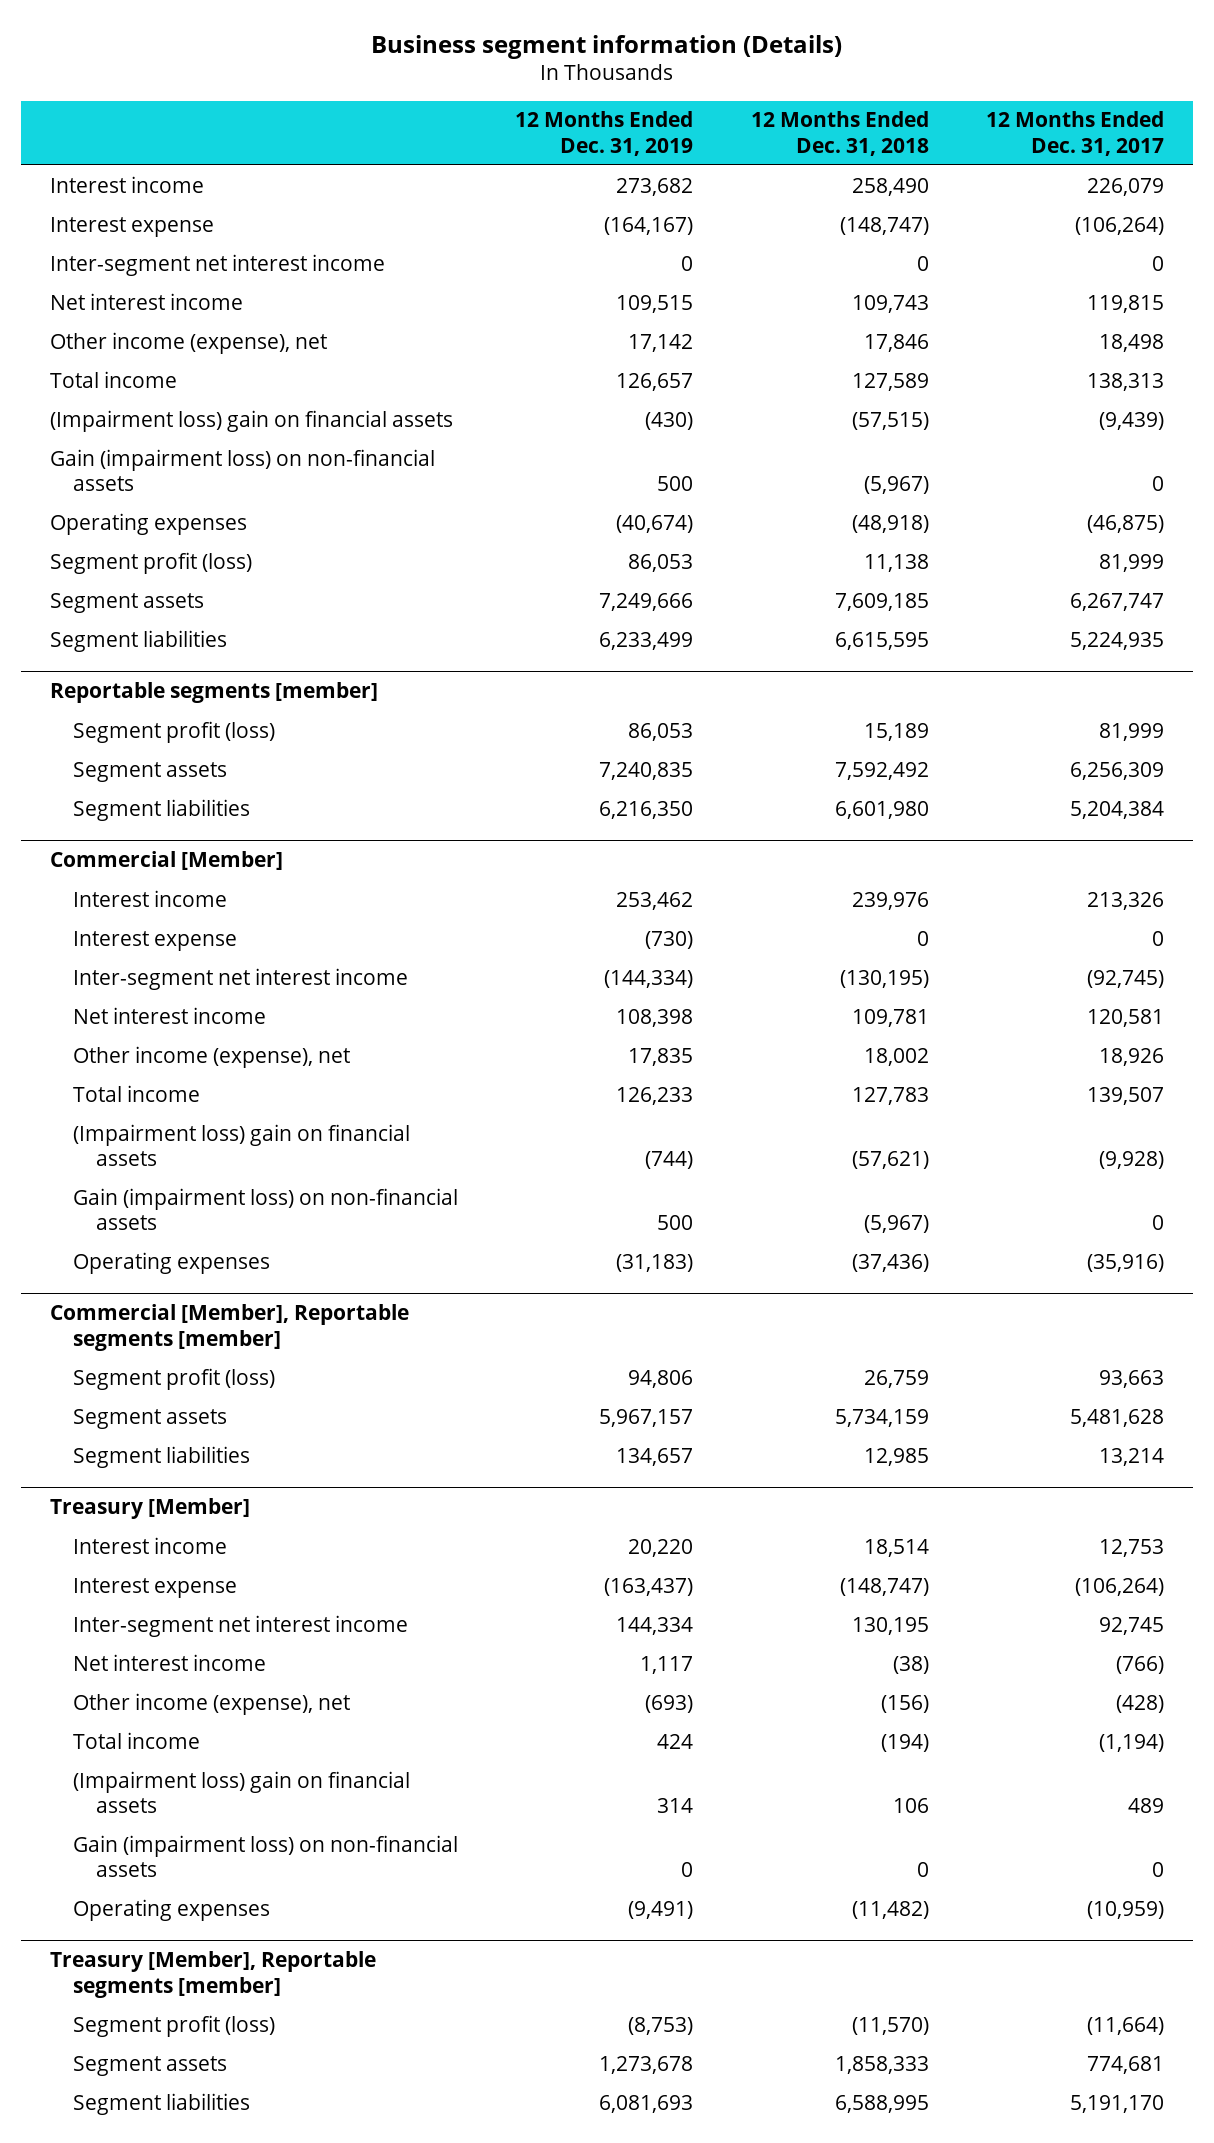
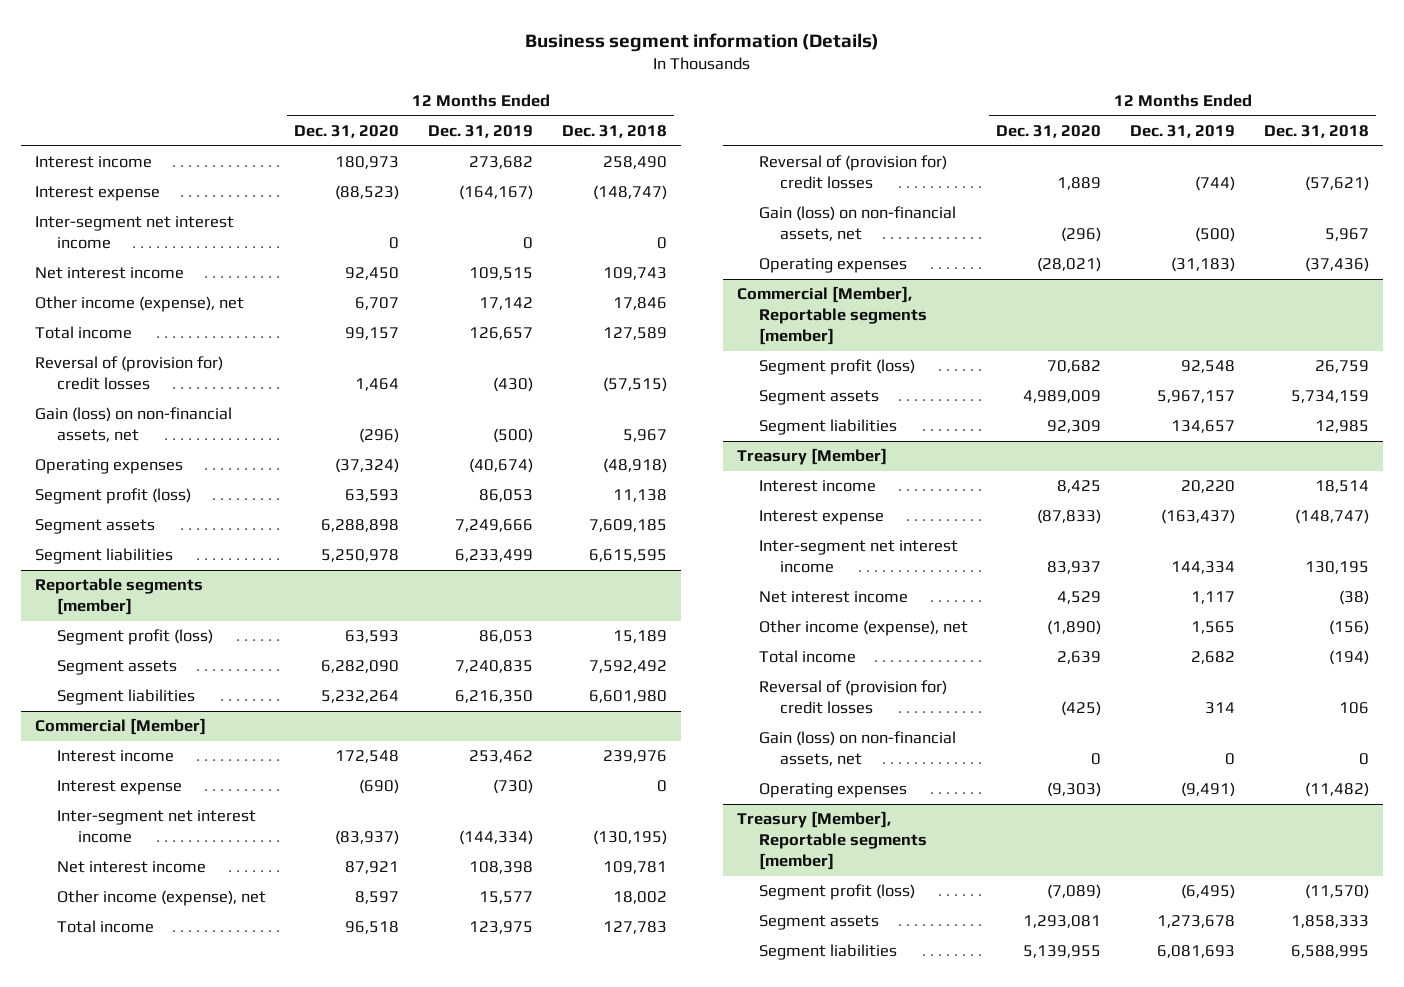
[986,111,1165,156] 12 Months Ended Dec. 31, 2017 -> none
none -> [294,125,400,139] Dec. 31, 2020
[50,409,454,432] (Impairment loss) gain on financial assets -> [35,356,224,391] Reversal of (provision for) credit losses
[50,448,436,491] Gain (impairment loss) on non-financial assets -> [35,407,233,443] Gain (loss) on non-financial assets, net
[657,475,694,491] 500 -> [493,428,534,444] (500)
[863,475,929,494] (5,967) -> [622,429,667,443] 5,967
[628,1047,694,1066] 17,835 -> [479,891,534,905] 15,577
[616,1086,694,1105] 126,233 -> [469,921,534,935] 123,975
[73,1123,411,1166] (Impairment loss) gain on financial assets -> [758,155,947,190] Reversal of (provision for) credit losses
[73,1187,459,1230] Gain (impairment loss) on non-financial assets -> [758,206,956,242] Gain (loss) on non-financial assets, net
[657,1214,694,1230] 500 -> [1195,227,1236,243] (500)
[863,1214,929,1233] (5,967) -> [1324,228,1369,242] 5,967
[628,1369,694,1388] 94,806 -> [1181,360,1236,374] 92,548
[645,1694,694,1713] (693) -> [1191,621,1236,635] 1,565
[657,1733,694,1749] 424 -> [1191,651,1236,665] 2,682
[73,1770,411,1813] (Impairment loss) gain on financial assets -> [758,680,947,715] Reversal of (provision for) credit losses
[73,1834,459,1877] Gain (impairment loss) on non-financial assets -> [758,731,956,767] Gain (loss) on non-financial assets, net
[628,2016,694,2035] (8,753) -> [1181,884,1236,900] (6,495)

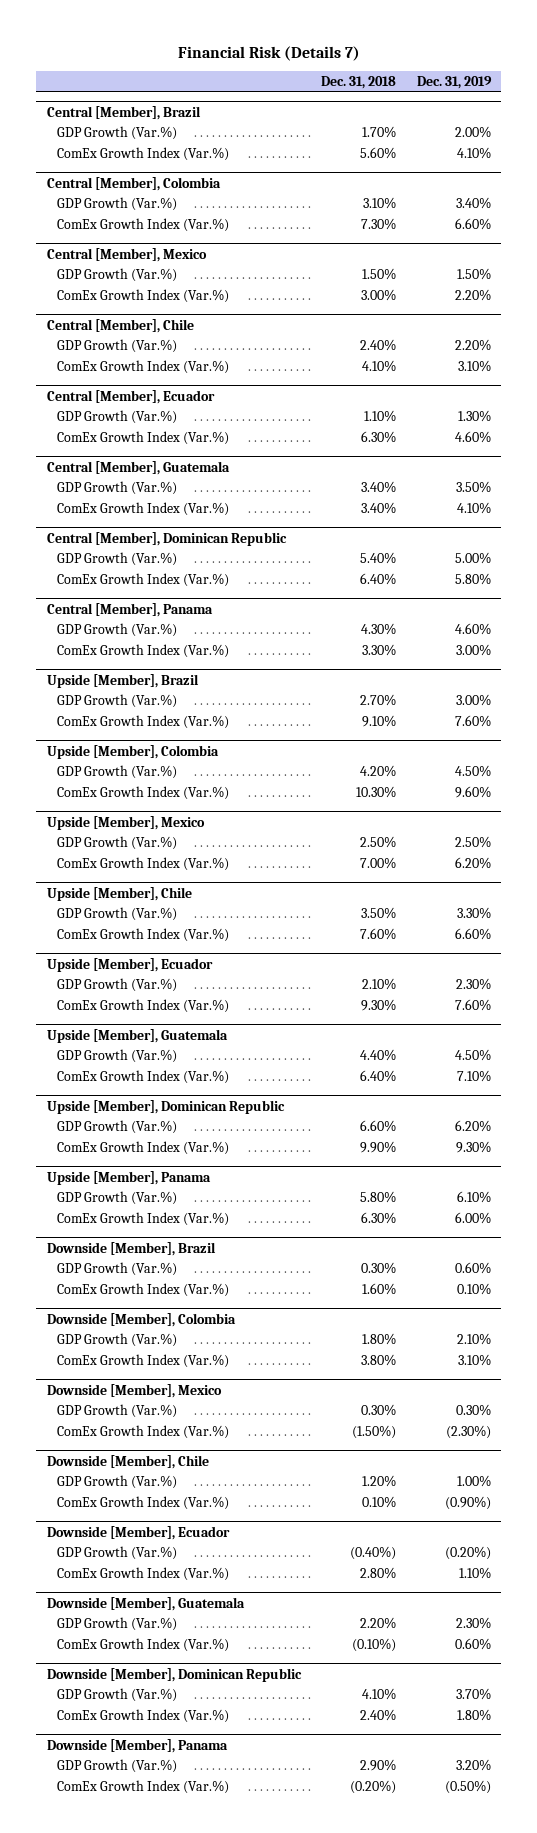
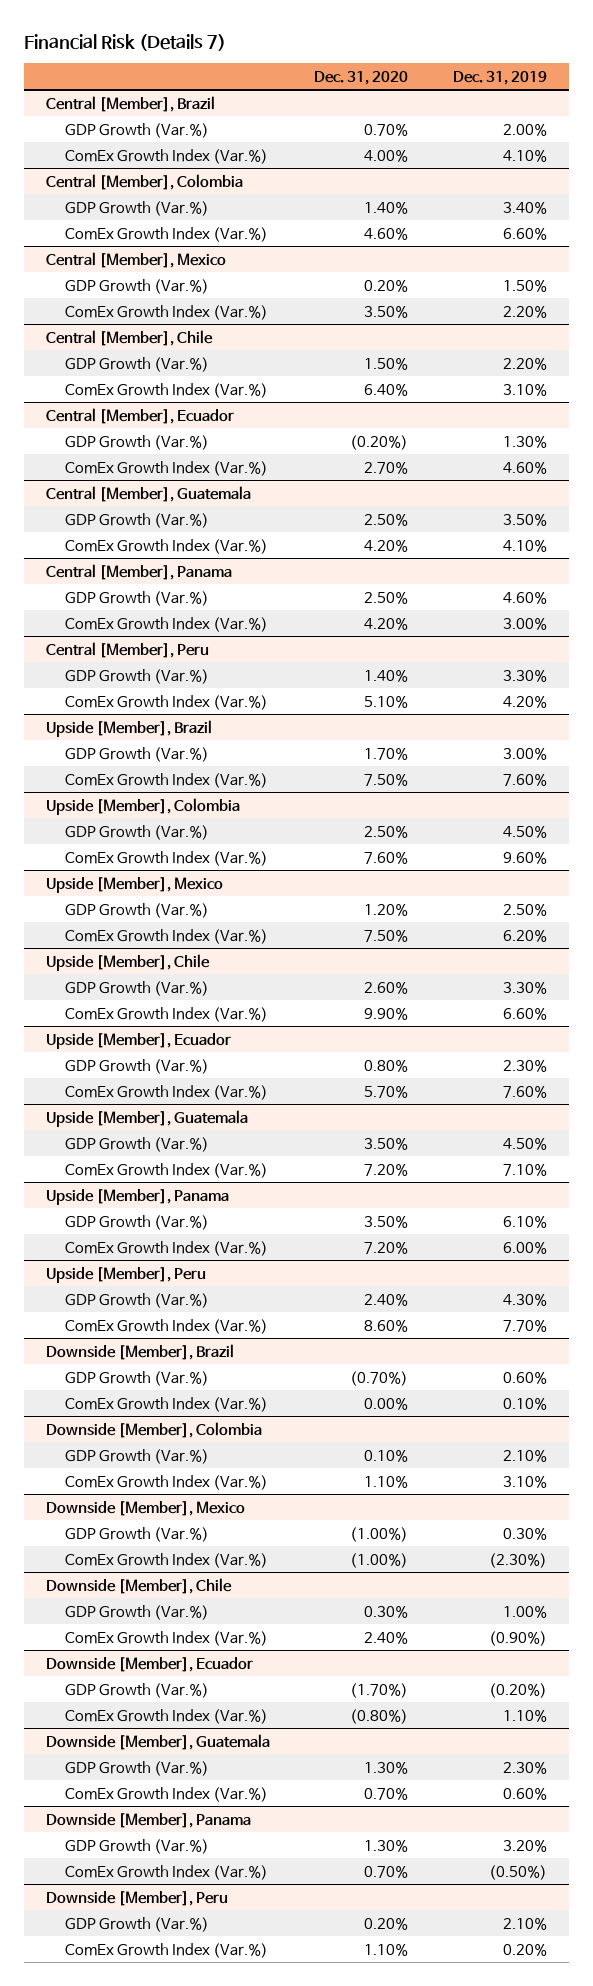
[321,76,397,90] Dec. 31, 2018 -> none
none -> [314,70,409,85] Dec. 31, 2020
[46,531,287,546] Central [Member], Dominican Republic -> none
[57,551,178,566] GDP Growth (Var.%) -> none
[57,572,230,587] ComEx Growth Index (Var.%) -> none
none -> [46,641,210,658] Central [Member], Peru
none -> [64,668,209,684] GDP Growth (Var.%)
none -> [64,694,268,710] ComEx Growth Index (Var.%)
[46,1099,285,1114] Upside [Member], Dominican Republic -> none
[57,1119,178,1134] GDP Growth (Var.%) -> none
[57,1140,230,1155] ComEx Growth Index (Var.%) -> none
none -> [46,1266,207,1283] Upside [Member], Peru
none -> [64,1292,209,1308] GDP Growth (Var.%)
none -> [64,1318,268,1334] ComEx Growth Index (Var.%)
[46,1667,302,1682] Downside [Member], Dominican Republic -> none
[57,1687,178,1702] GDP Growth (Var.%) -> none
[57,1708,230,1723] ComEx Growth Index (Var.%) -> none
none -> [46,1890,229,1906] Downside [Member], Peru
none -> [64,1916,209,1932] GDP Growth (Var.%)
none -> [64,1942,268,1958] ComEx Growth Index (Var.%)

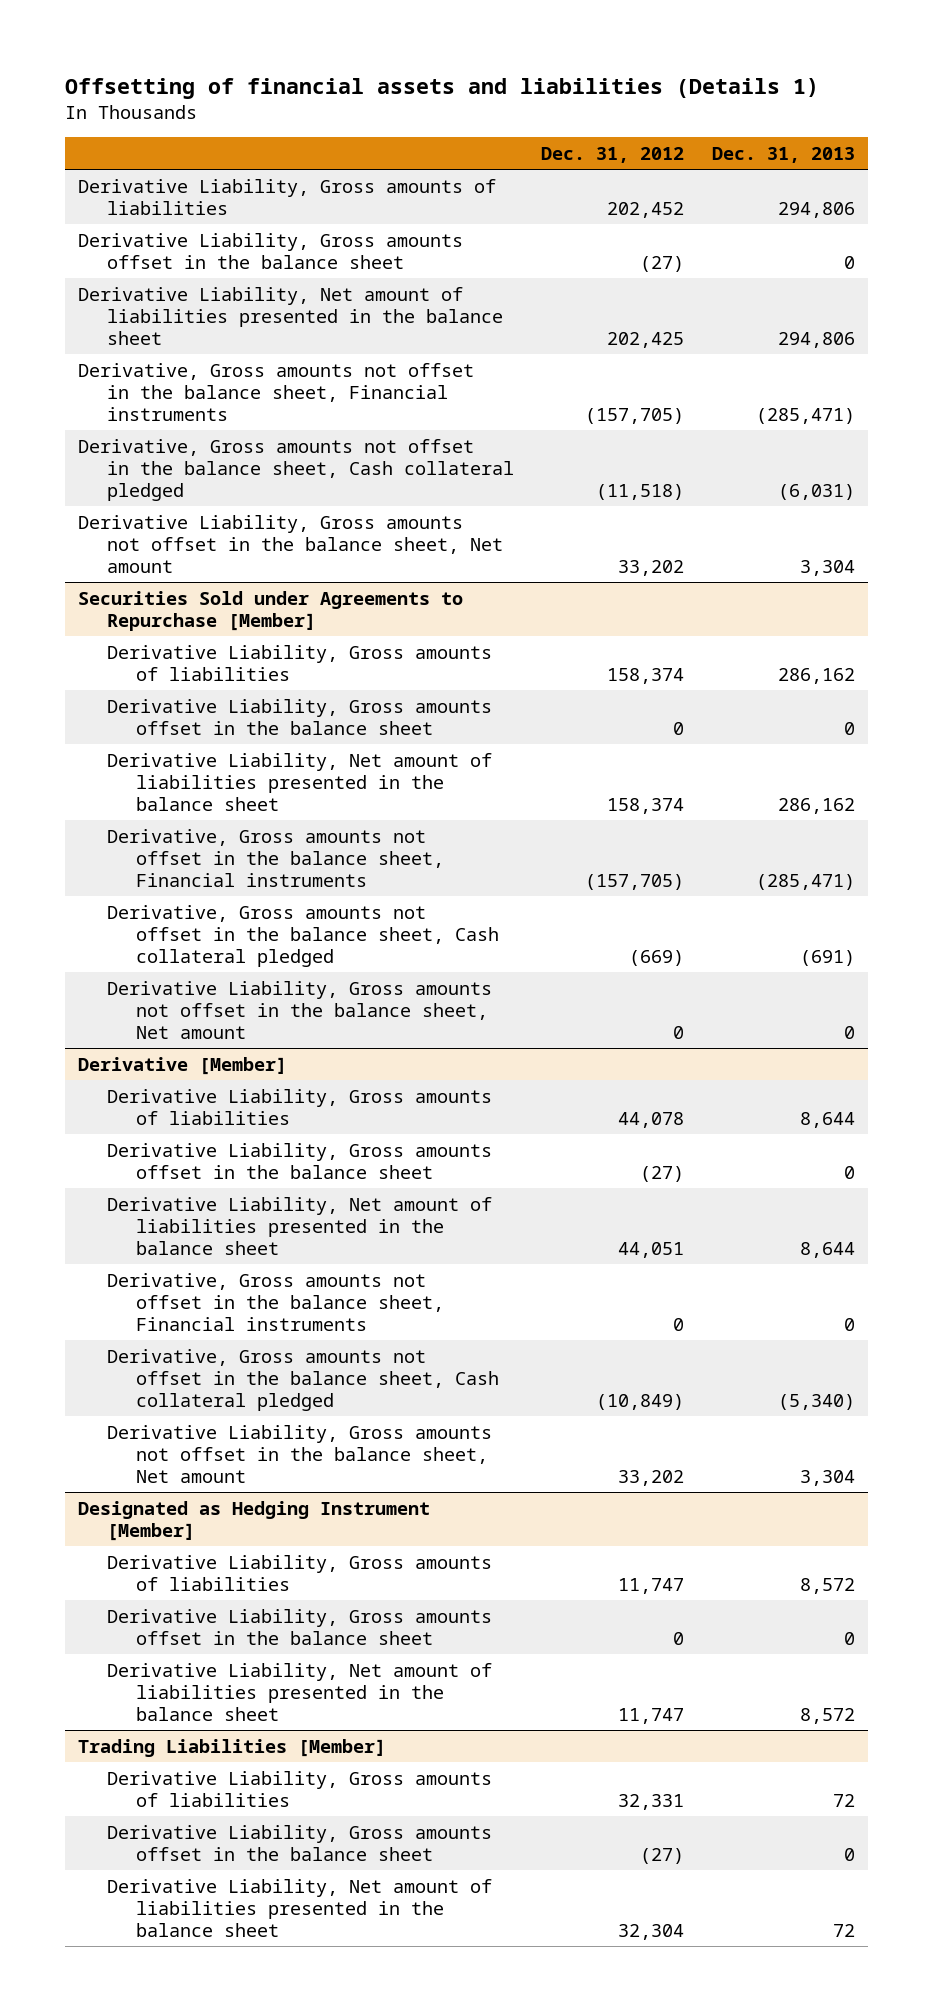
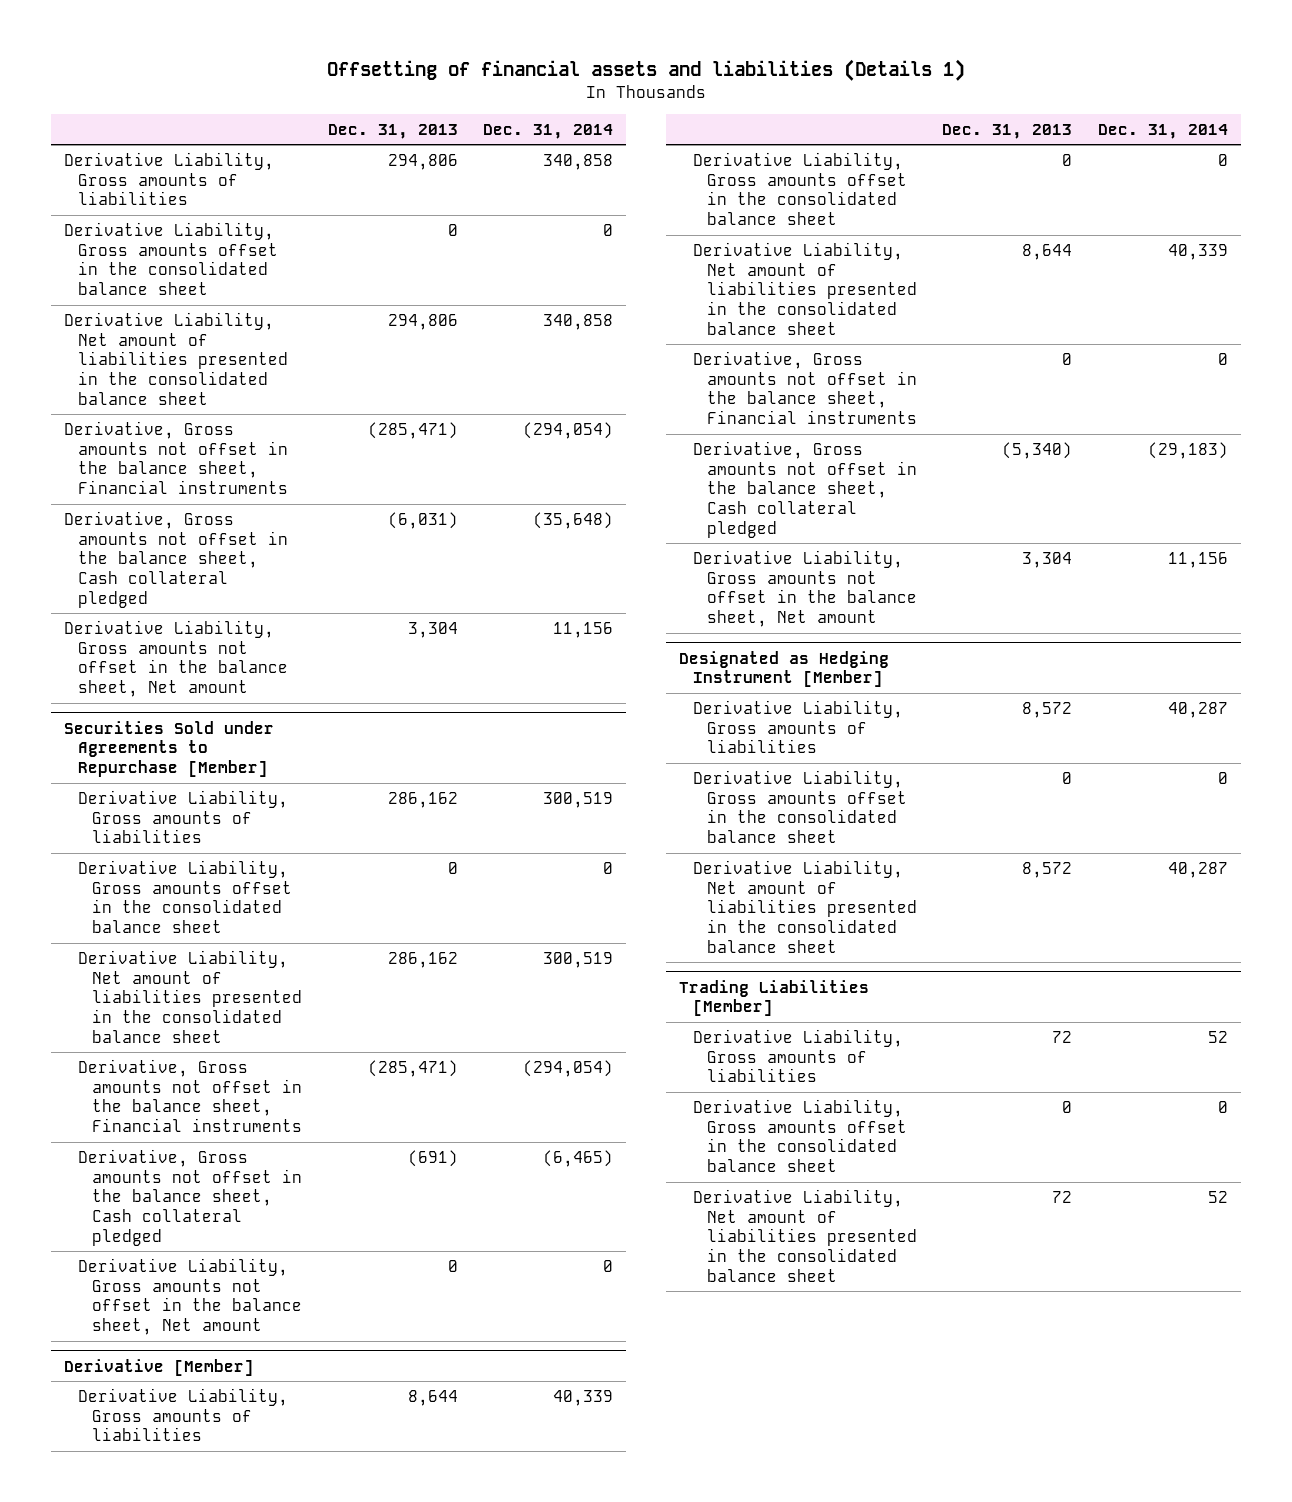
[541,147,685,164] Dec. 31, 2012 -> none
none -> [483,123,614,139] Dec. 31, 2014
[78,232,464,269] Derivative Liability, Gross amounts offset in the balance sheet -> [63,221,279,296] Derivative Liability, Gross amounts offset in the consolidated balance sheet
[78,286,504,345] Derivative Liability, Net amount of liabilities presented in the balance sheet -> [63,311,289,405] Derivative Liability, Net amount of liabilities presented in the consolidated balance sheet
[107,698,493,735] Derivative Liability, Gross amounts offset in the balance sheet -> [78,859,293,934] Derivative Liability, Gross amounts offset in the consolidated balance sheet
[107,752,493,811] Derivative Liability, Net amount of liabilities presented in the balance sheet -> [78,949,303,1043] Derivative Liability, Net amount of liabilities presented in the consolidated balance sheet
[107,1142,493,1179] Derivative Liability, Gross amounts offset in the balance sheet -> [692,151,908,226] Derivative Liability, Gross amounts offset in the consolidated balance sheet
[107,1196,493,1255] Derivative Liability, Net amount of liabilities presented in the balance sheet -> [692,241,918,335] Derivative Liability, Net amount of liabilities presented in the consolidated balance sheet
[107,1608,493,1645] Derivative Liability, Gross amounts offset in the balance sheet -> [692,769,908,844] Derivative Liability, Gross amounts offset in the consolidated balance sheet
[107,1662,493,1721] Derivative Liability, Net amount of liabilities presented in the balance sheet -> [692,859,918,953] Derivative Liability, Net amount of liabilities presented in the consolidated balance sheet
[107,1824,493,1861] Derivative Liability, Gross amounts offset in the balance sheet -> [692,1098,908,1173] Derivative Liability, Gross amounts offset in the consolidated balance sheet
[107,1878,493,1937] Derivative Liability, Net amount of liabilities presented in the balance sheet -> [692,1188,918,1282] Derivative Liability, Net amount of liabilities presented in the consolidated balance sheet

